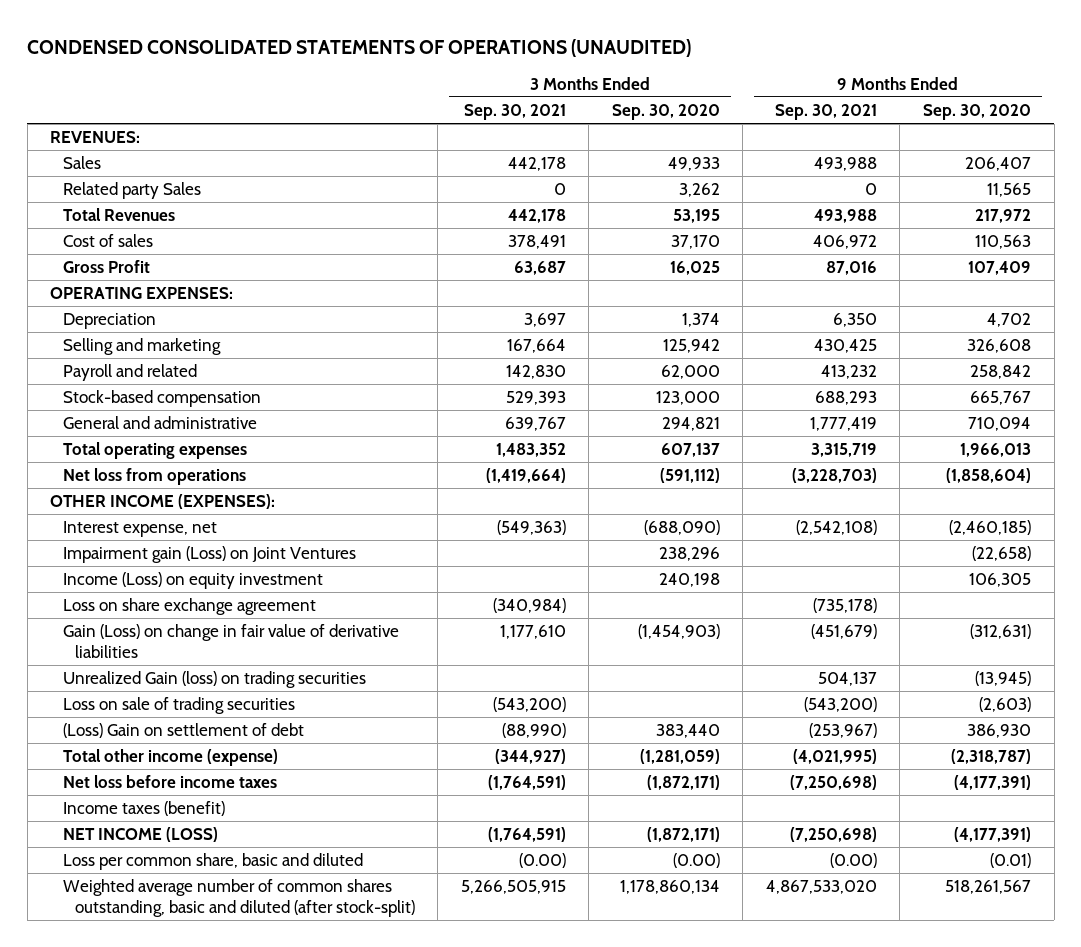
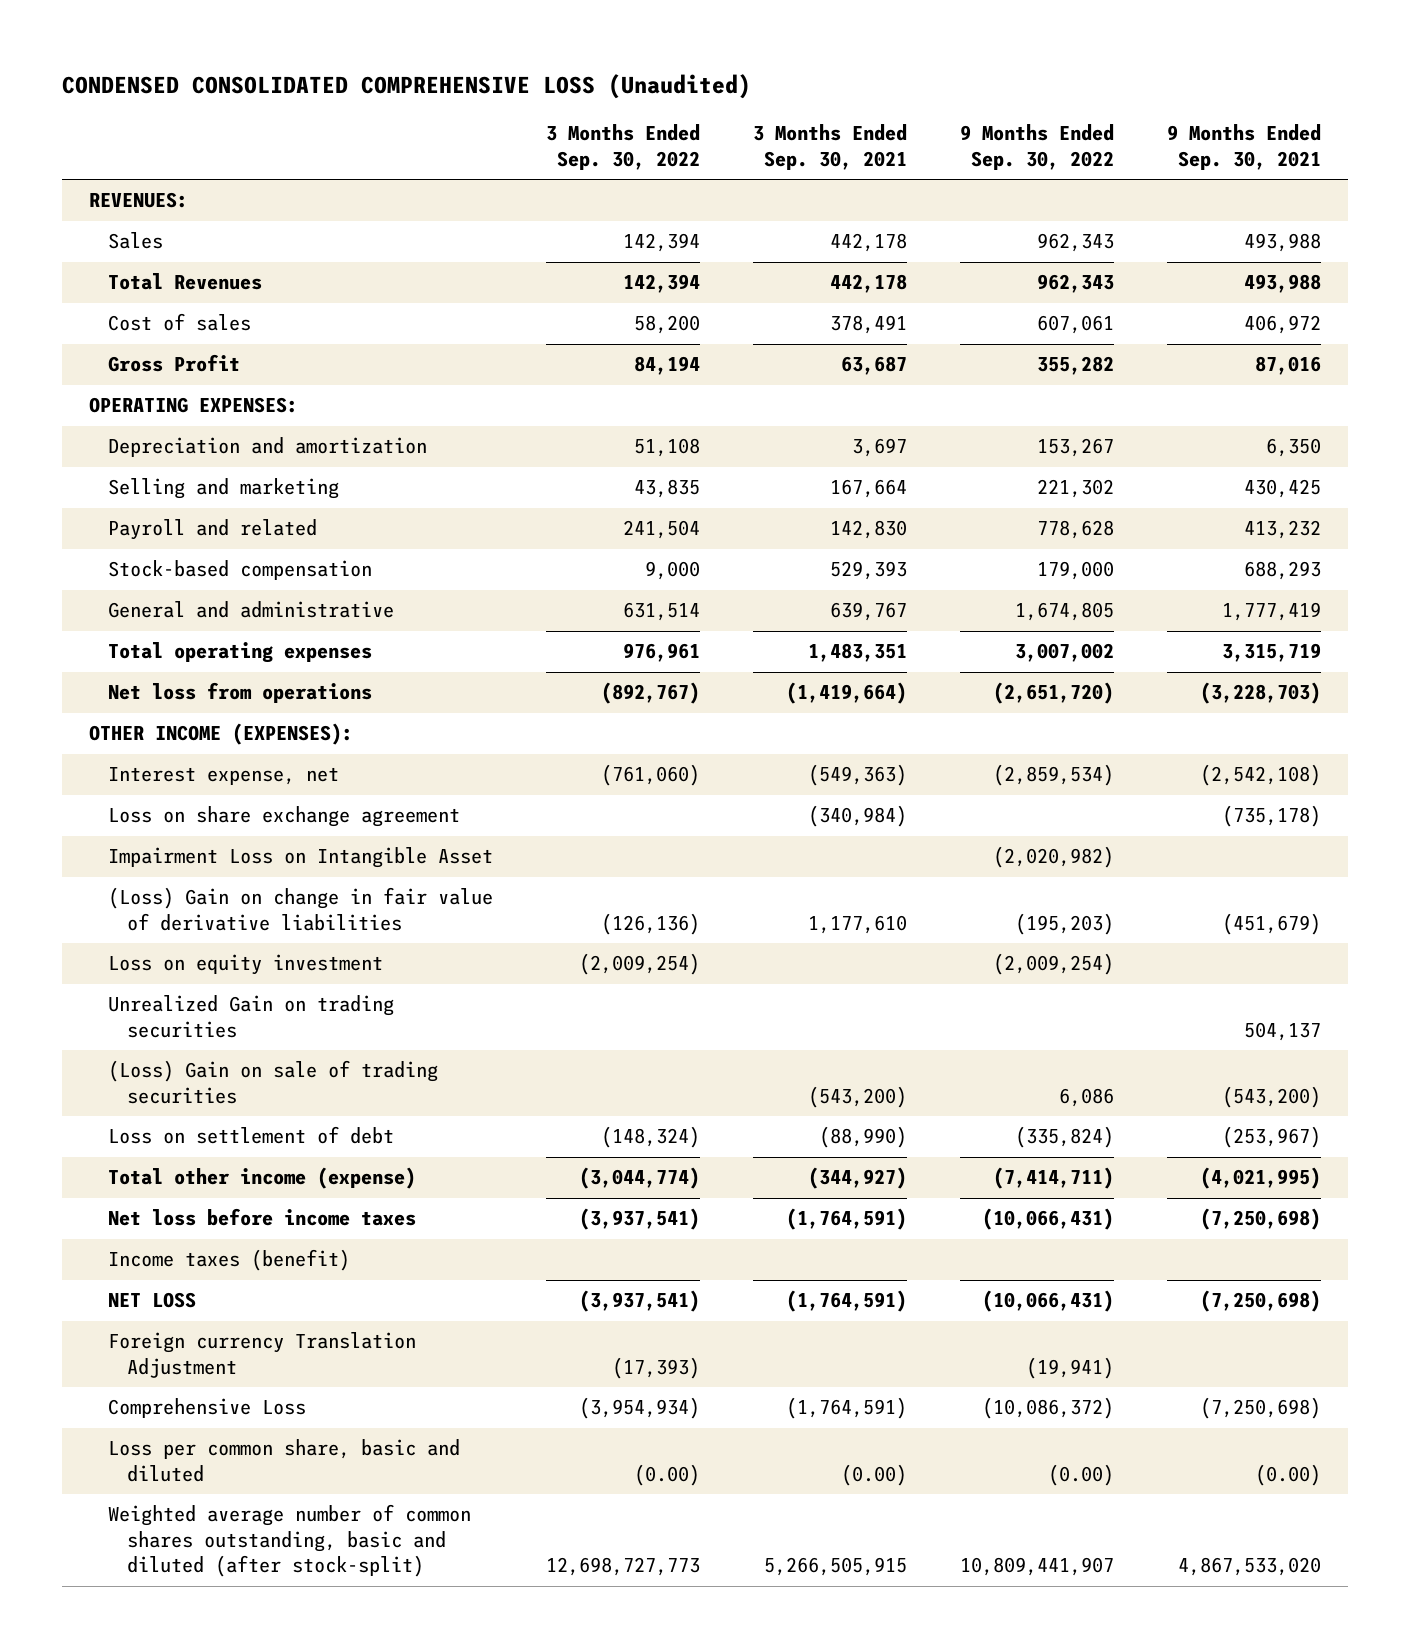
[27,38,692,57] CONDENSED CONSOLIDATED STATEMENTS OF OPERATIONS (UNAUDITED) -> [62,74,752,100] CONDENSED CONSOLIDATED COMPREHENSIVE LOSS (Unaudited)
[611,104,720,121] Sep. 30, 2020 -> none
[922,104,1031,121] Sep. 30, 2020 -> none
none -> [546,124,701,171] 3 Months Ended Sep. 30, 2022
none -> [960,124,1115,171] 9 Months Ended Sep. 30, 2022
[62,182,201,200] Related party Sales -> none
[62,313,156,330] Depreciation -> [108,437,428,458] Depreciation and amortization
[495,443,566,458] 1,483,352 -> [808,643,908,663] 1,483,351
[62,546,356,564] Impairment gain (Loss) on Joint Ventures -> none
[62,572,323,590] Income (Loss) on equity investment -> none
none -> [108,847,494,869] Impairment Loss on Intangible Asset
[62,624,399,658] Gain (Loss) on change in fair value of derivative liabilities -> [108,887,494,931] (Loss) Gain on change in fair value of derivative liabilities
none -> [108,954,384,976] Loss on equity investment
[62,671,366,689] Unrealized Gain (loss) on trading securities -> [108,995,395,1038] Unrealized Gain on trading securities
[62,697,295,715] Loss on sale of trading securities -> [108,1060,439,1104] (Loss) Gain on sale of trading securities
[62,723,304,739] (Loss) Gain on settlement of debt -> [108,1126,395,1145] Loss on settlement of debt
[62,827,218,843] NET INCOME (LOSS) -> [108,1292,197,1309] NET LOSS
none -> [108,1332,417,1378] Foreign currency Translation Adjustment
none -> [108,1398,307,1419] Comprehensive Loss

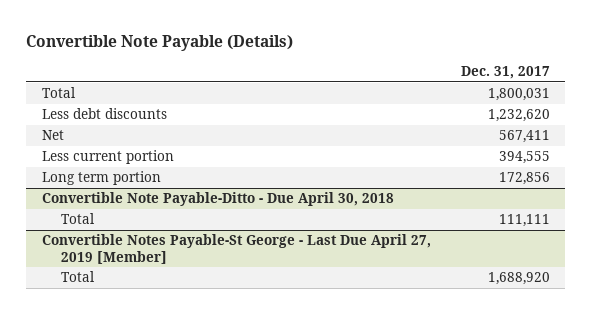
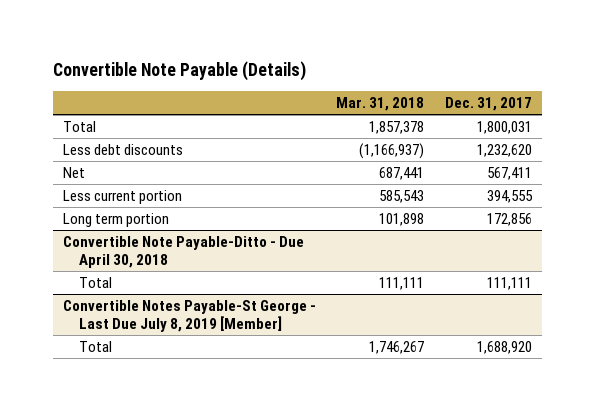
none -> [336,96,425,111] Mar. 31, 2018
[41,234,431,264] Convertible Notes Payable-St George - Last Due April 27, 2019 [Member] -> [62,299,316,333] Convertible Notes Payable-St George - Last Due July 8, 2019 [Member]

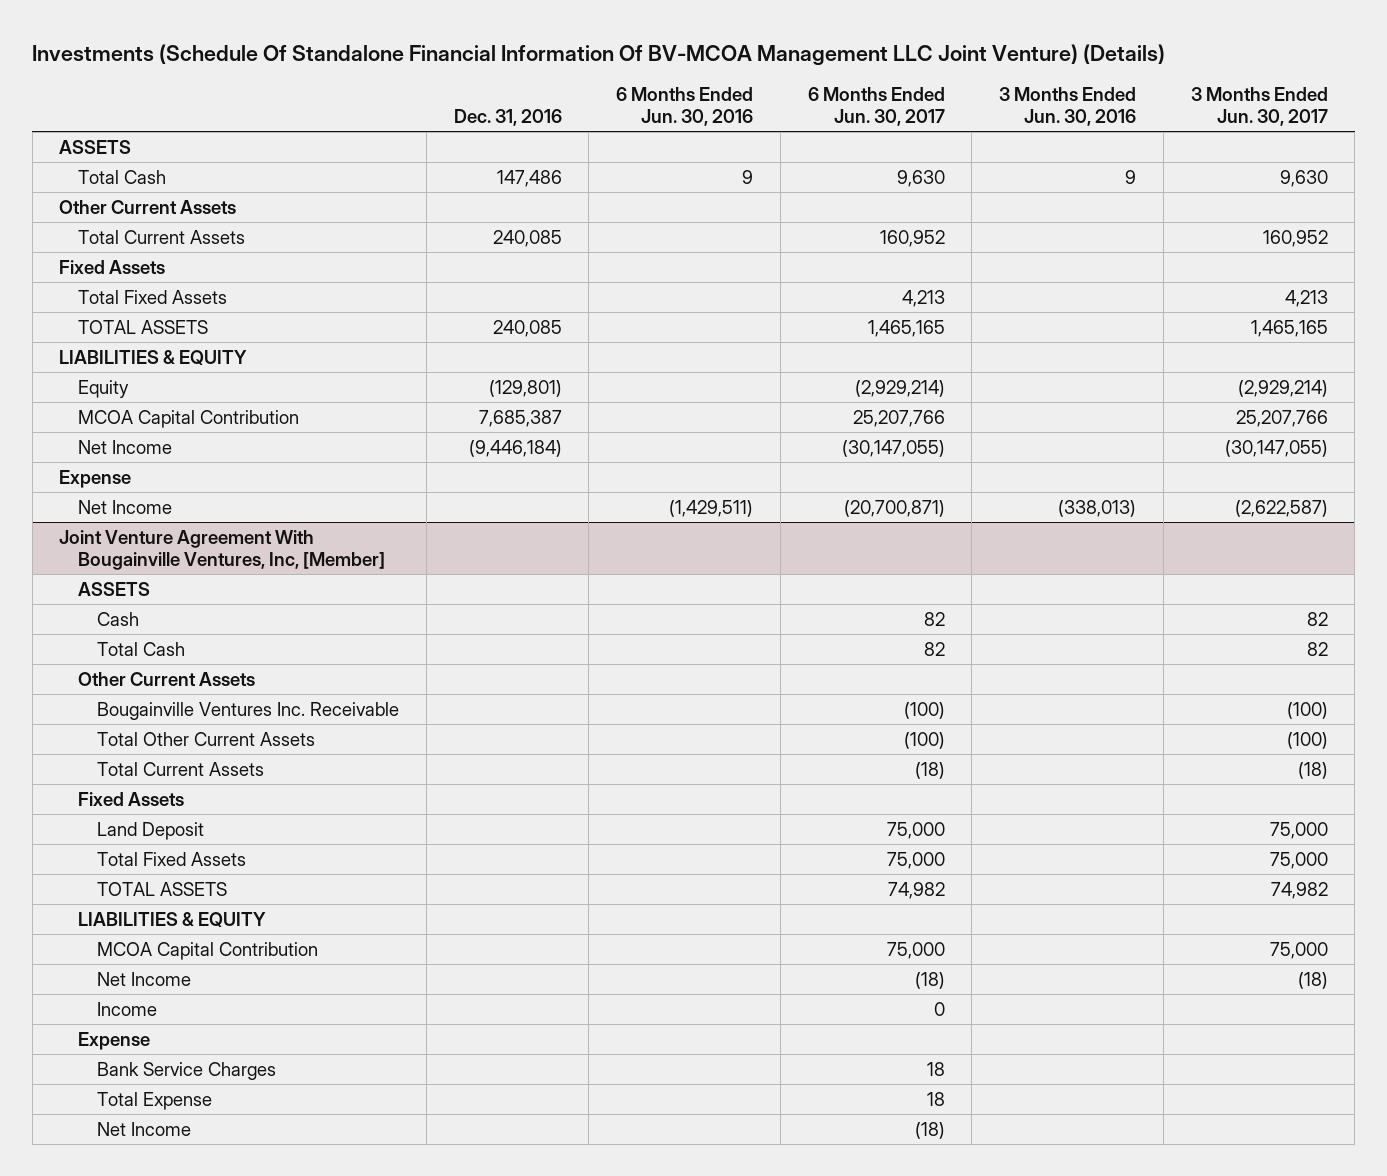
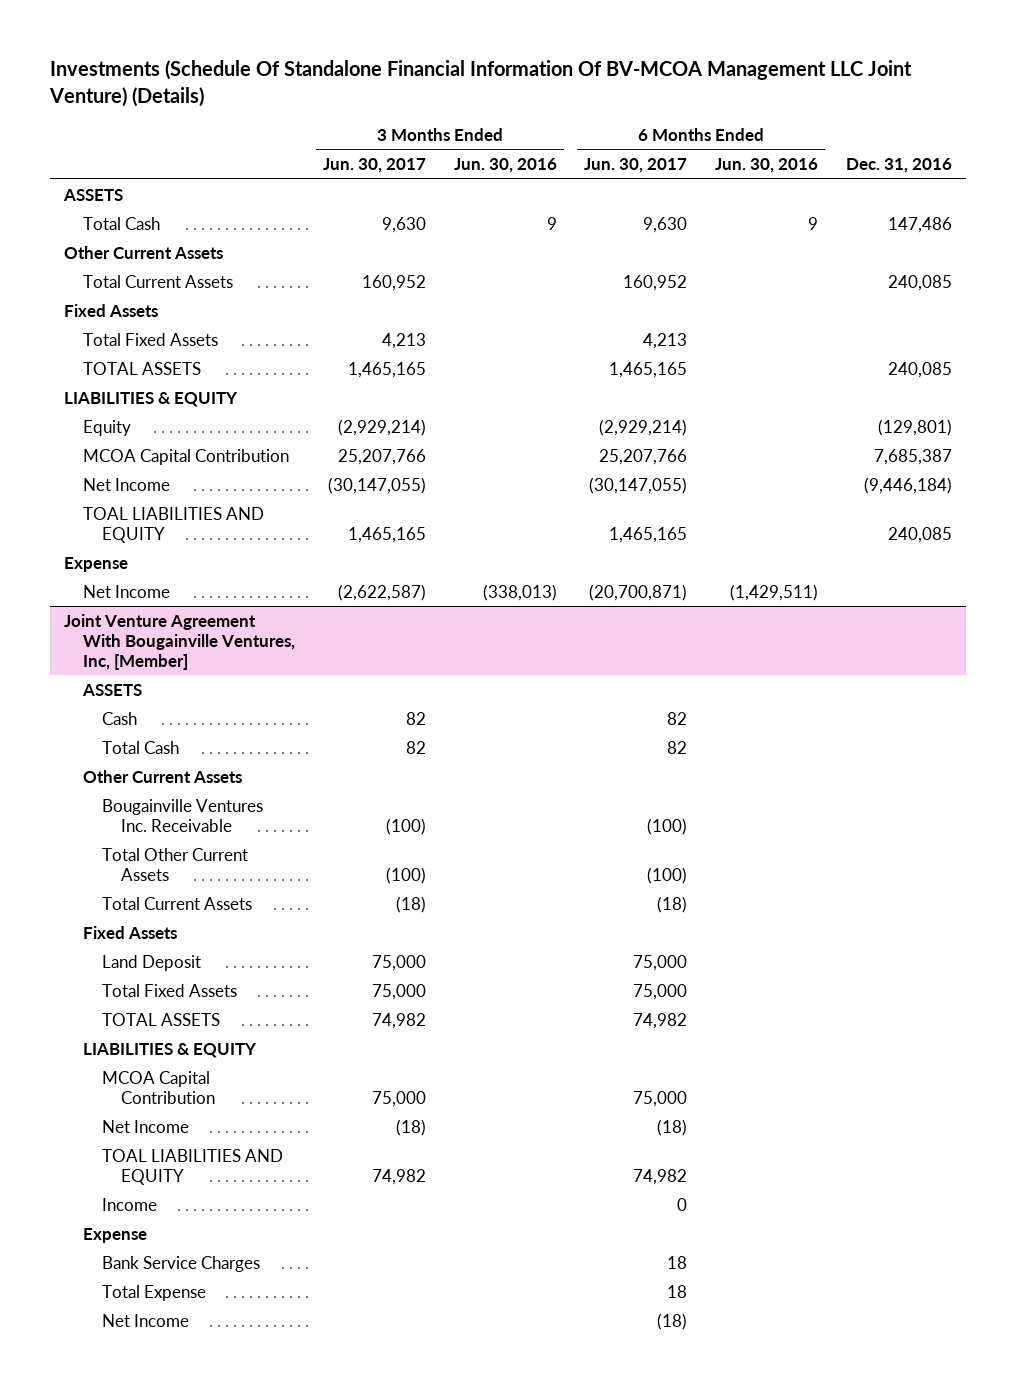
none -> [82,506,264,543] TOAL LIABILITIES AND EQUITY
none -> [101,1148,283,1185] TOAL LIABILITIES AND EQUITY

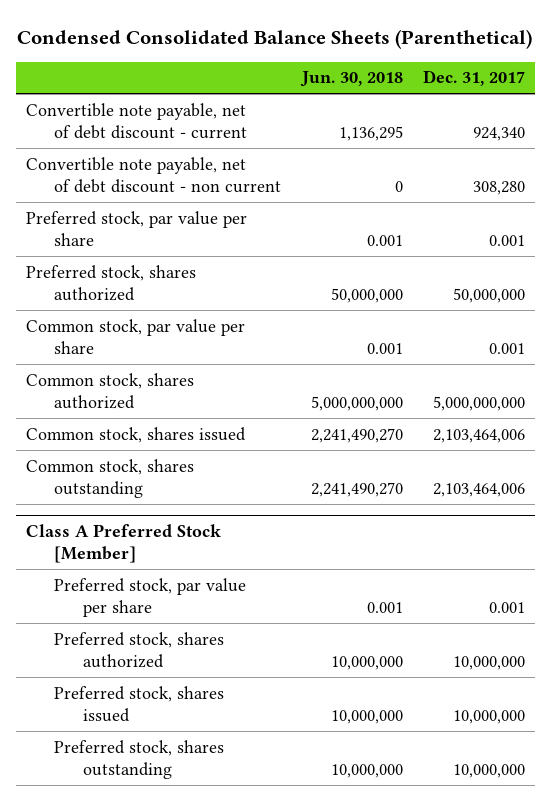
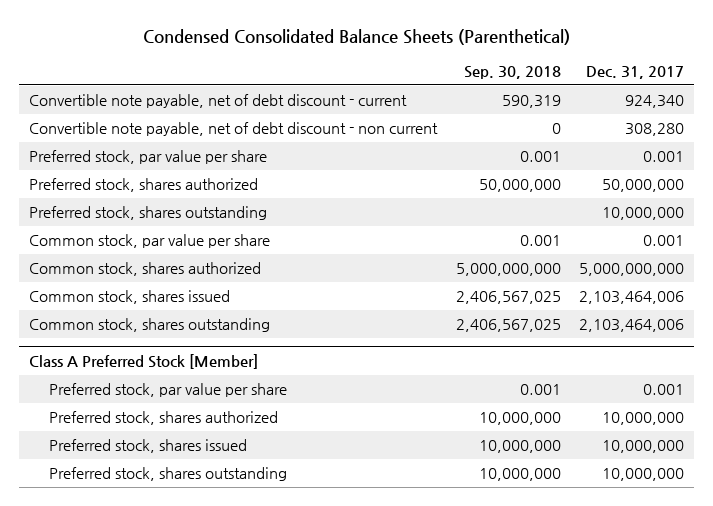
[299,71,403,88] Jun. 30, 2018 -> none
none -> [463,66,561,80] Sep. 30, 2018
none -> [28,206,267,221] Preferred stock, shares outstanding

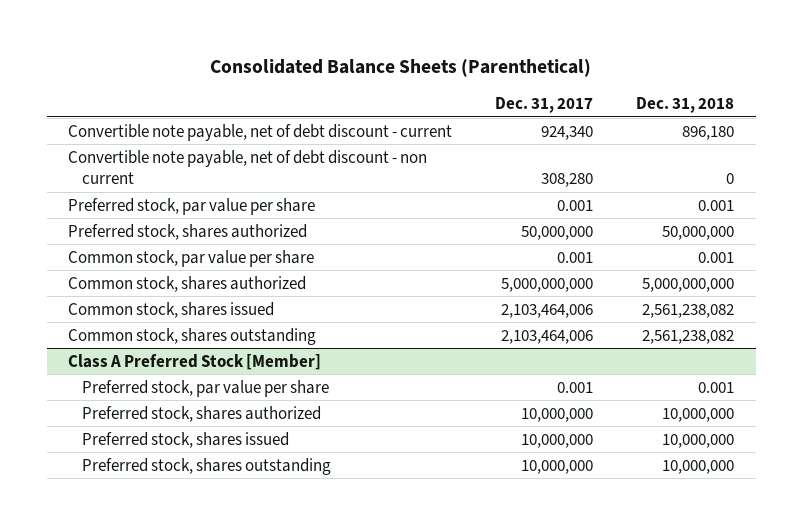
[142,29,570,46] Condensed Consolidated Balance Sheets (Parenthetical) -> [210,59,592,78] Consolidated Balance Sheets (Parenthetical)
[463,66,561,80] Sep. 30, 2018 -> none
none -> [636,96,735,113] Dec. 31, 2018
[28,206,267,221] Preferred stock, shares outstanding -> none

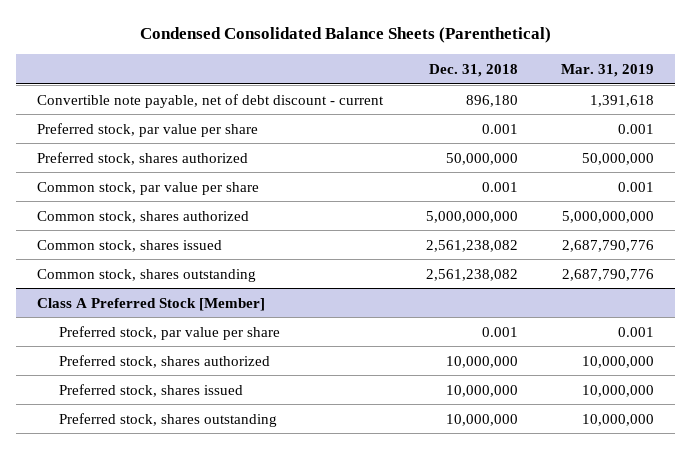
[210,59,592,78] Consolidated Balance Sheets (Parenthetical) -> [139,27,551,44] Condensed Consolidated Balance Sheets (Parenthetical)
[495,96,594,113] Dec. 31, 2017 -> none
none -> [560,63,654,77] Mar. 31, 2019
[68,149,428,184] Convertible note payable, net of debt discount - non current -> none

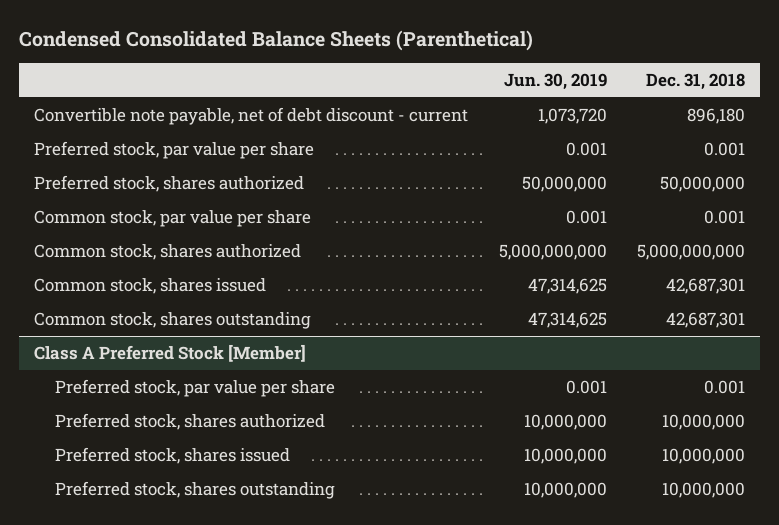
[560,63,654,77] Mar. 31, 2019 -> none
none -> [503,72,607,90] Jun. 30, 2019
[426,239,519,252] 2,561,238,082 -> [665,278,745,295] 42,687,301
[426,268,519,281] 2,561,238,082 -> [665,312,745,329] 42,687,301

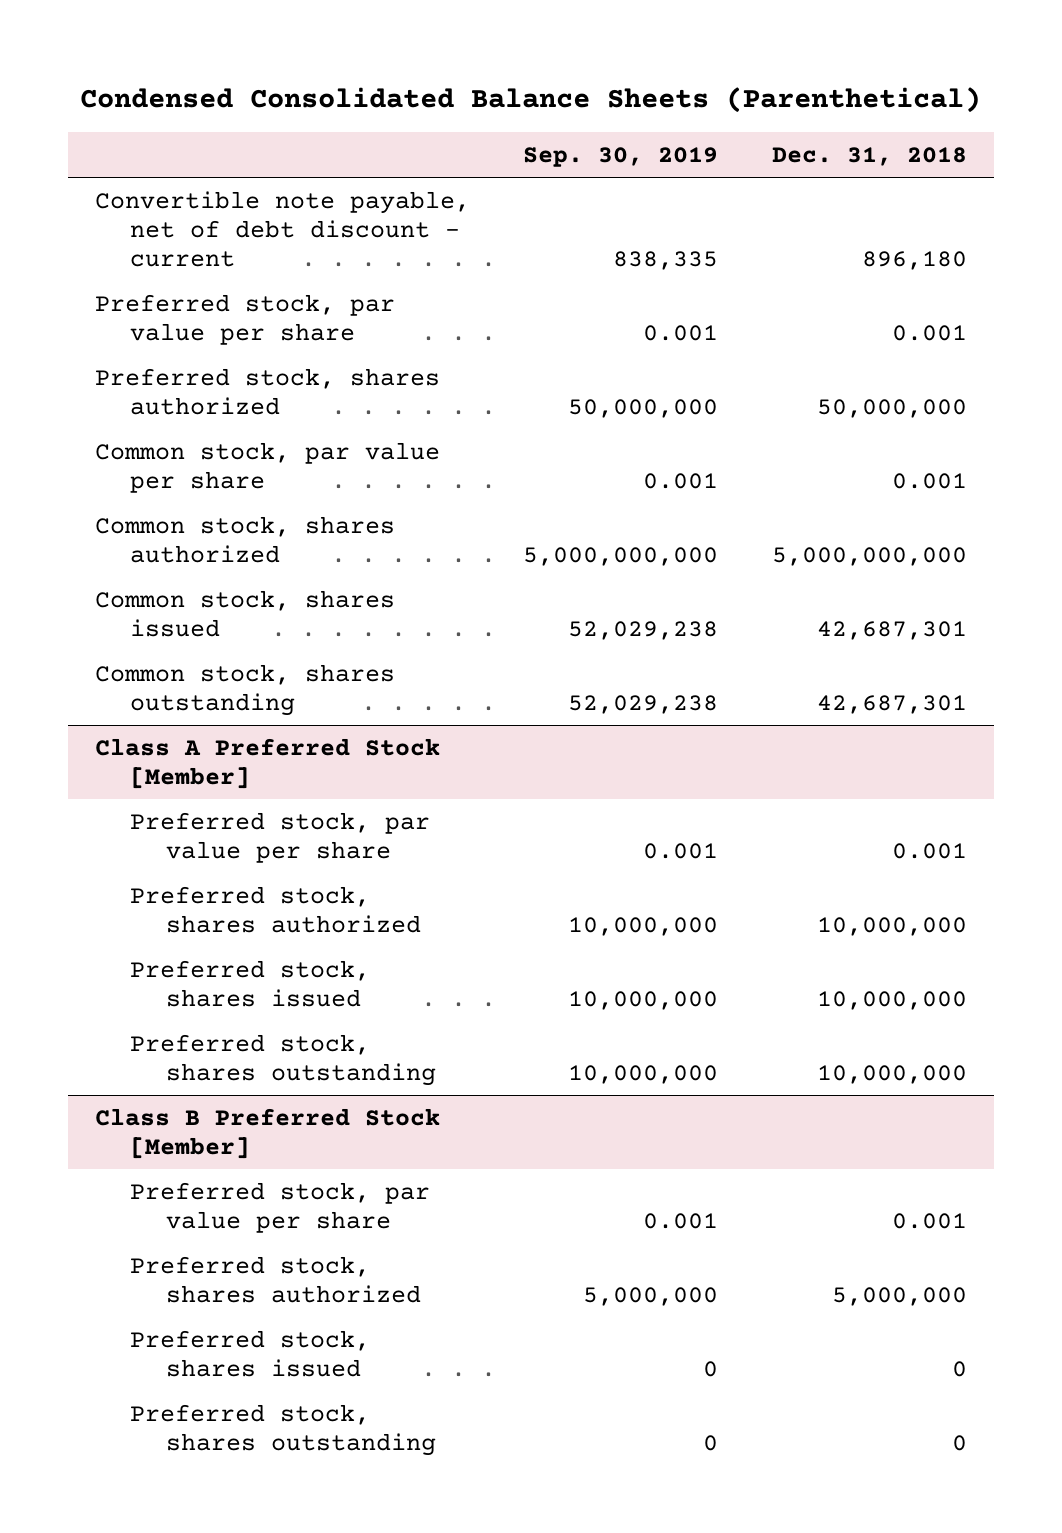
[503,72,607,90] Jun. 30, 2019 -> none
none -> [523,146,719,167] Sep. 30, 2019
none -> [94,1108,440,1160] Class B Preferred Stock [Member]
none -> [130,1182,431,1234] Preferred stock, par value per share
none -> [130,1256,422,1304] Preferred stock, shares authorized
none -> [130,1330,371,1378] Preferred stock, shares issued
none -> [130,1404,437,1457] Preferred stock, shares outstanding

